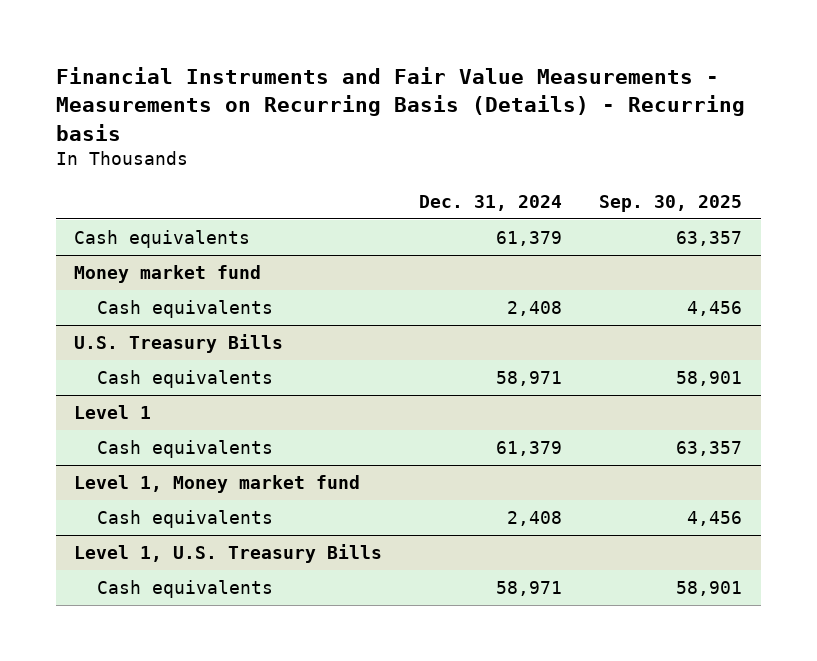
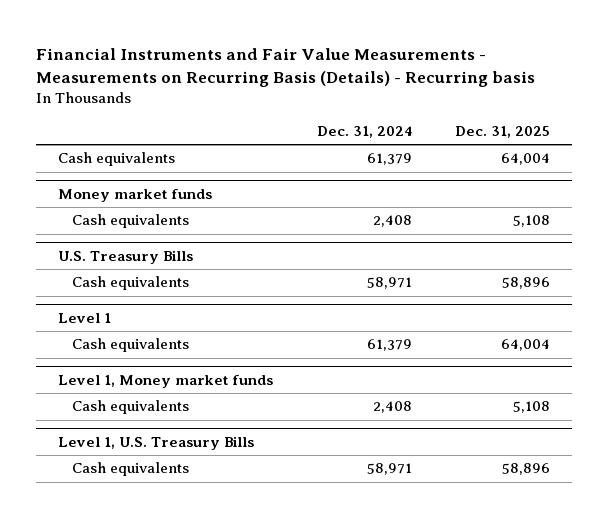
[599,194,743,212] Sep. 30, 2025 -> none
none -> [455,126,551,139] Dec. 31, 2025
[74,265,262,284] Money market fund -> [58,189,213,203] Money market funds
[74,475,361,494] Level 1, Money market fund -> [58,375,274,389] Level 1, Money market funds

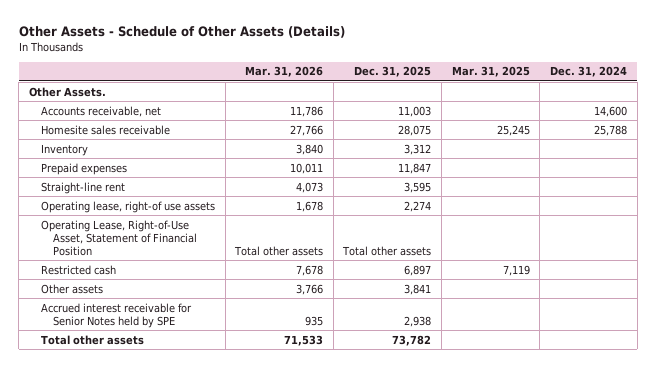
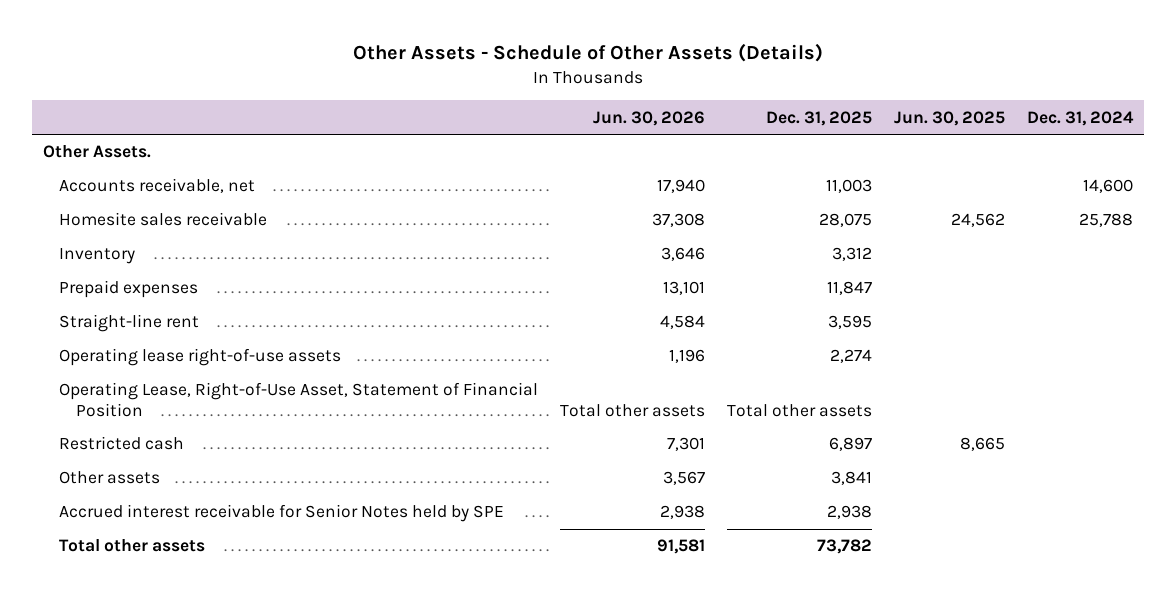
[245,66,324,78] Mar. 31, 2026 -> none
[451,66,530,78] Mar. 31, 2025 -> none
none -> [593,110,706,126] Jun. 30, 2026
none -> [893,110,1005,126] Jun. 30, 2025
[41,200,216,213] Operating lease, right-of use assets -> [59,348,342,367] Operating lease right-of-use assets

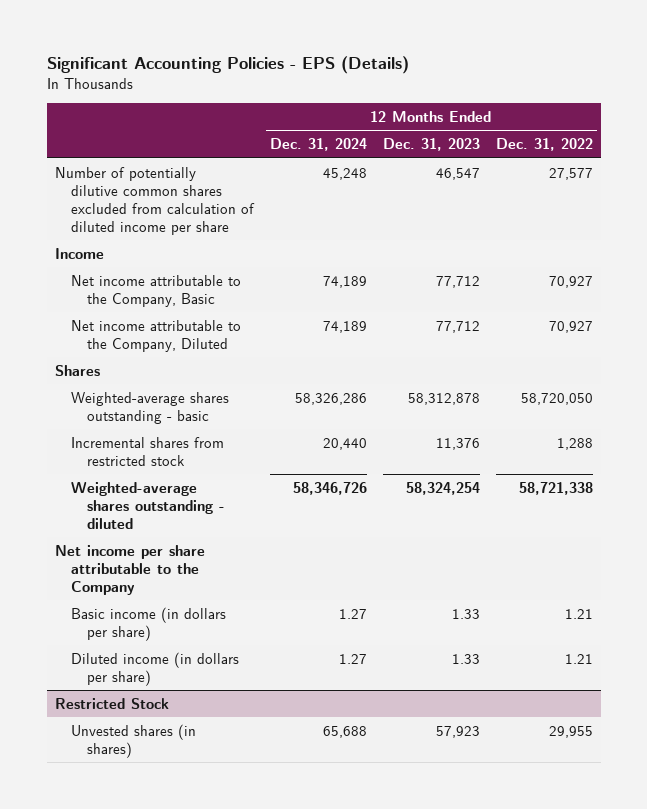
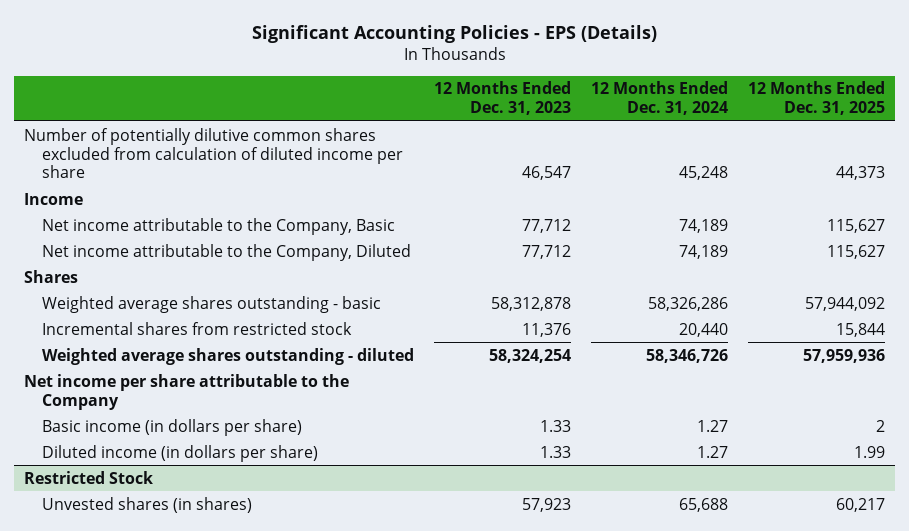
[495,138,593,152] Dec. 31, 2022 -> none
none -> [747,81,885,116] 12 Months Ended Dec. 31, 2025
[70,391,229,424] Weighted-average shares outstanding - basic -> [41,295,381,313] Weighted average shares outstanding - basic
[70,481,225,529] Weighted-average shares outstanding - diluted -> [41,347,414,365] Weighted average shares outstanding - diluted

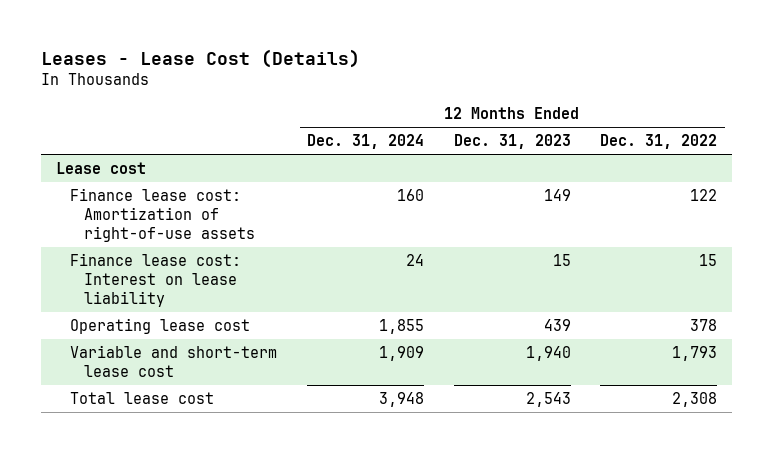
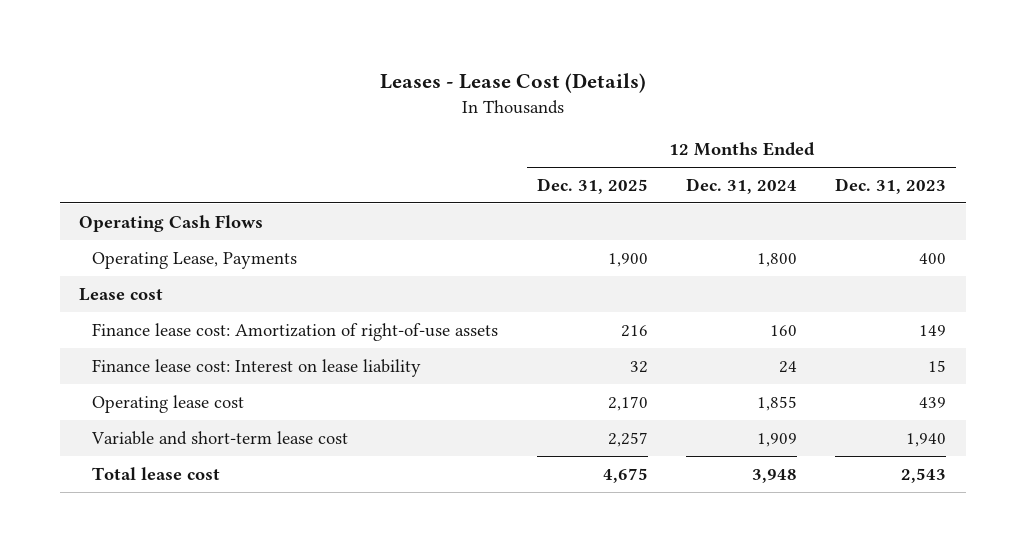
[600,134,718,150] Dec. 31, 2022 -> none
none -> [536,177,648,194] Dec. 31, 2025
none -> [79,214,264,232] Operating Cash Flows
none -> [92,251,298,269] Operating Lease, Payments

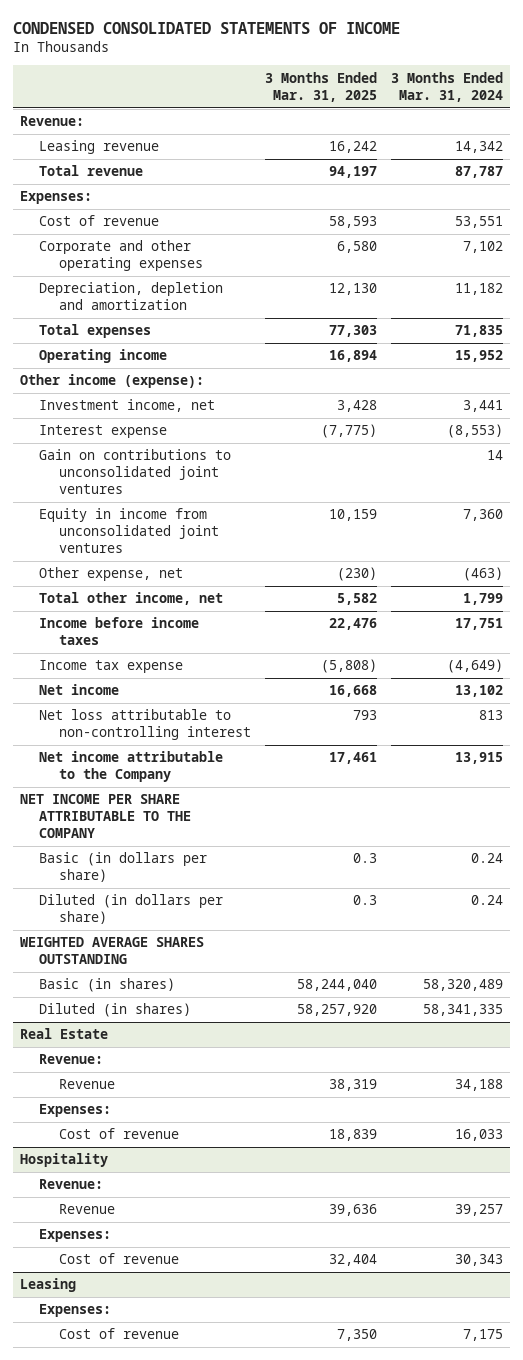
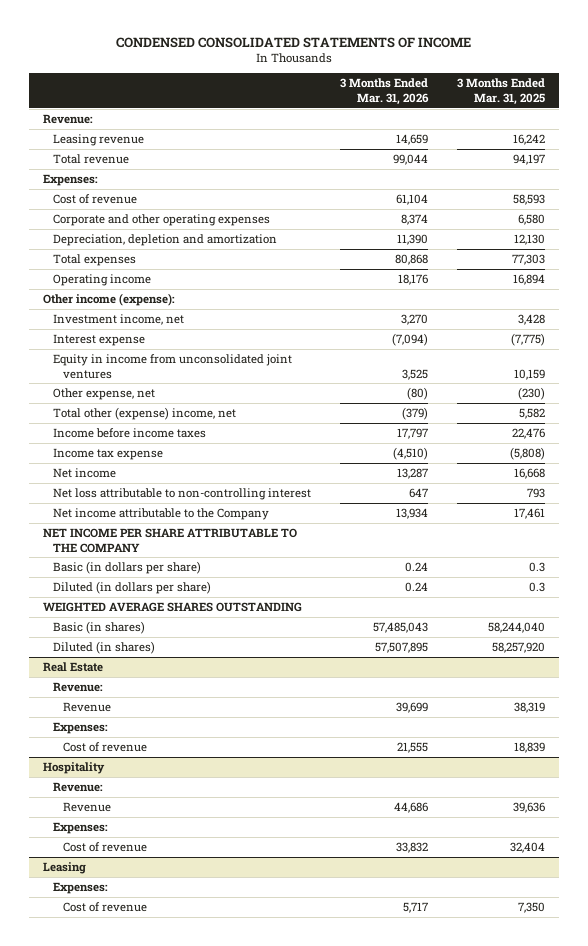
[390,71,503,102] 3 Months Ended Mar. 31, 2024 -> none
none -> [339,78,429,105] 3 Months Ended Mar. 31, 2026
[39,449,232,495] Gain on contributions to unconsolidated joint ventures -> none
[39,592,224,606] Total other income, net -> [53,406,237,420] Total other (expense) income, net

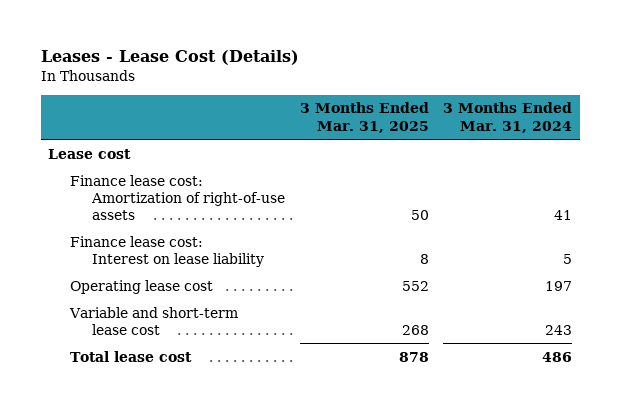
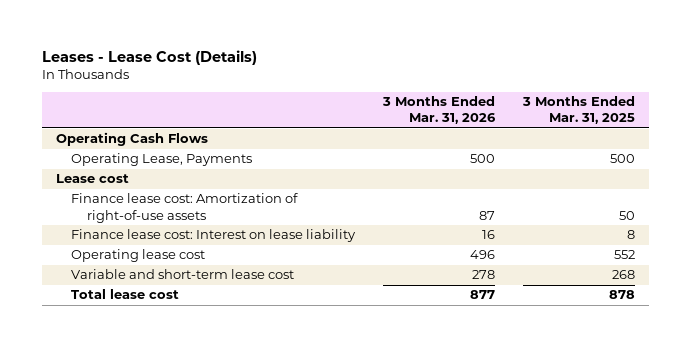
[443,102,573,133] 3 Months Ended Mar. 31, 2024 -> none
none -> [382,96,497,125] 3 Months Ended Mar. 31, 2026
none -> [55,132,208,147] Operating Cash Flows
none -> [71,153,253,167] Operating Lease, Payments

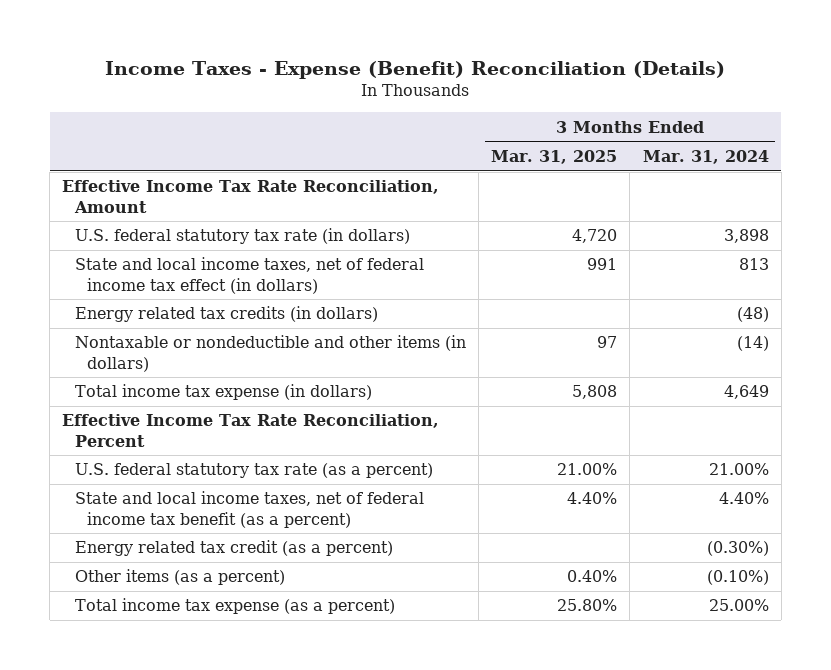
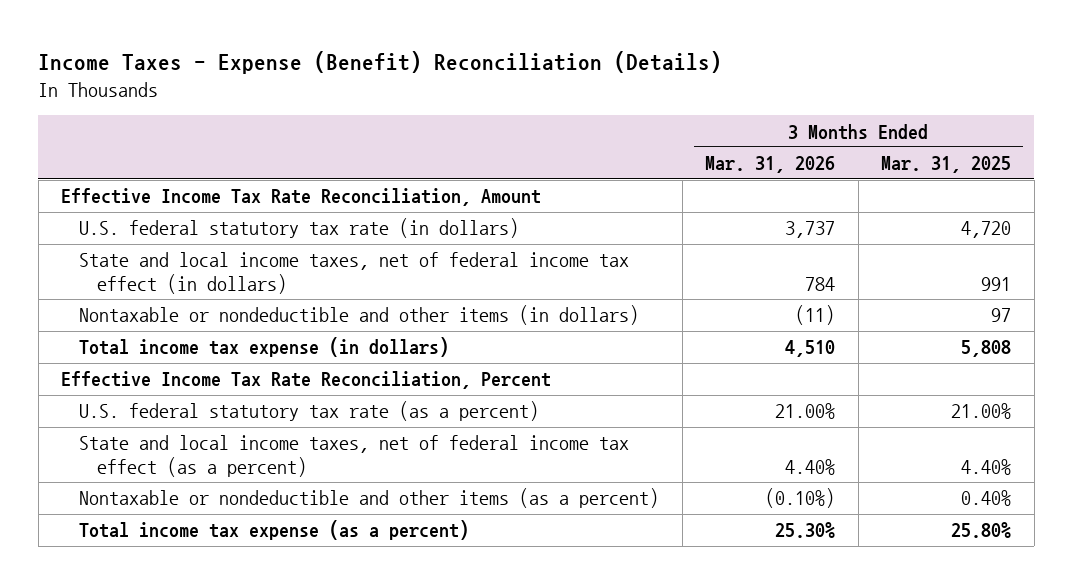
[642,149,769,164] Mar. 31, 2024 -> none
none -> [705,156,836,174] Mar. 31, 2026
[74,306,378,323] Energy related tax credits (in dollars) -> none
[74,540,393,557] Energy related tax credit (as a percent) -> none
[74,491,424,528] State and local income taxes, net of federal income tax benefit (as a percent) -> [78,435,629,477] State and local income taxes, net of federal income tax effect (as a percent)
[74,569,285,586] Other items (as a percent) -> [78,488,659,509] Nontaxable or nondeductible and other items (as a percent)

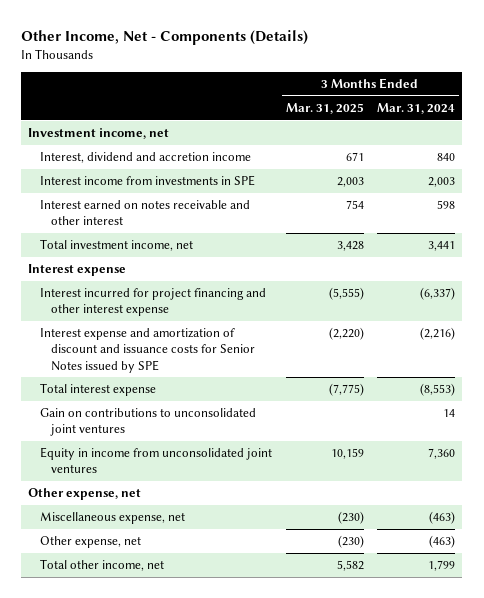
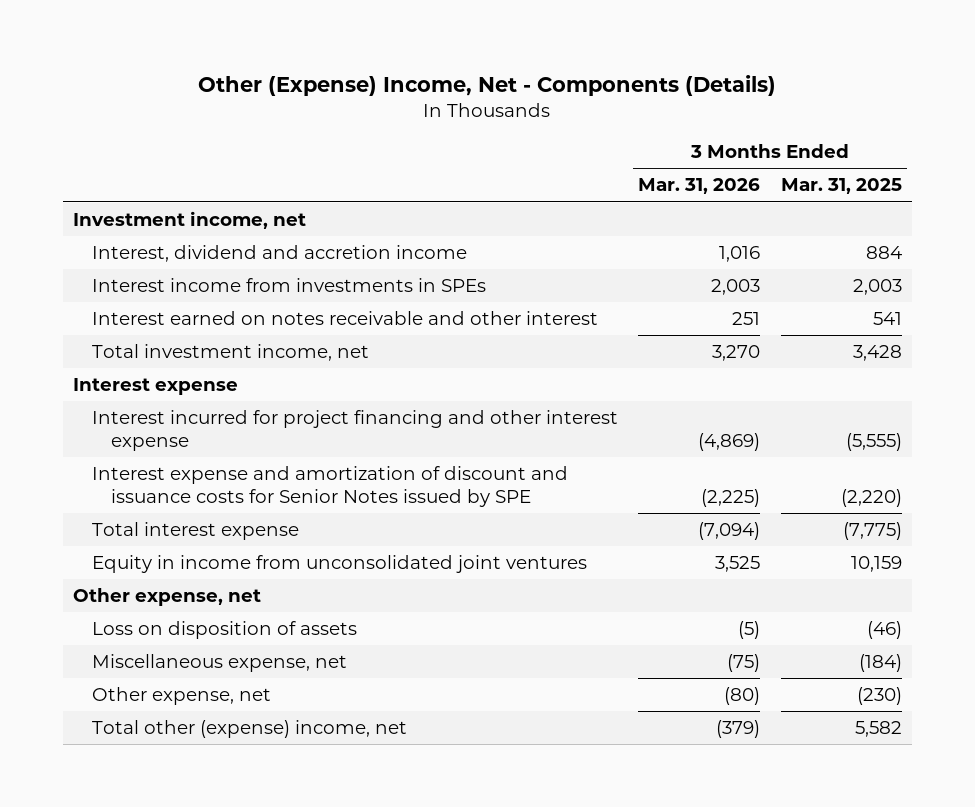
[21,30,309,46] Other Income, Net - Components (Details) -> [198,74,777,96] Other (Expense) Income, Net - Components (Details)
[377,102,456,114] Mar. 31, 2024 -> none
none -> [638,178,761,195] Mar. 31, 2026
[345,152,364,162] 671 -> [865,246,902,260] 884
[39,175,255,187] Interest income from investments in SPE -> [92,278,487,293] Interest income from investments in SPEs
[345,200,364,210] 754 -> [872,312,902,326] 541
[39,408,256,437] Gain on contributions to unconsolidated joint ventures -> none
none -> [92,621,358,640] Loss on disposition of assets
[337,511,364,525] (230) -> [858,654,902,673] (184)
[39,559,164,572] Total other income, net -> [92,720,408,739] Total other (expense) income, net

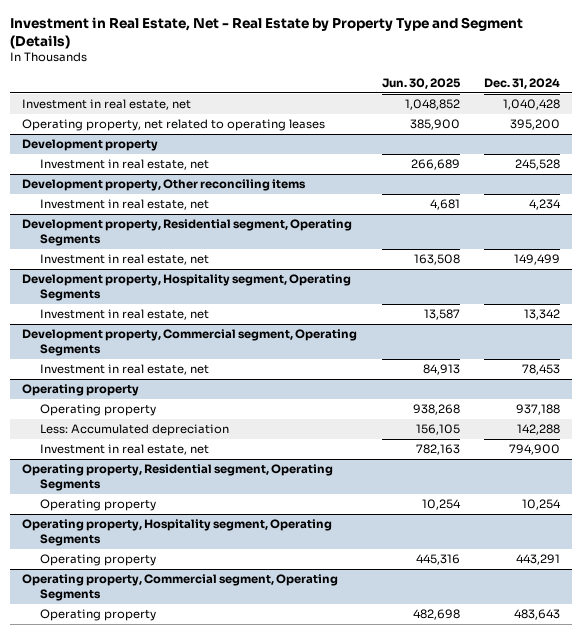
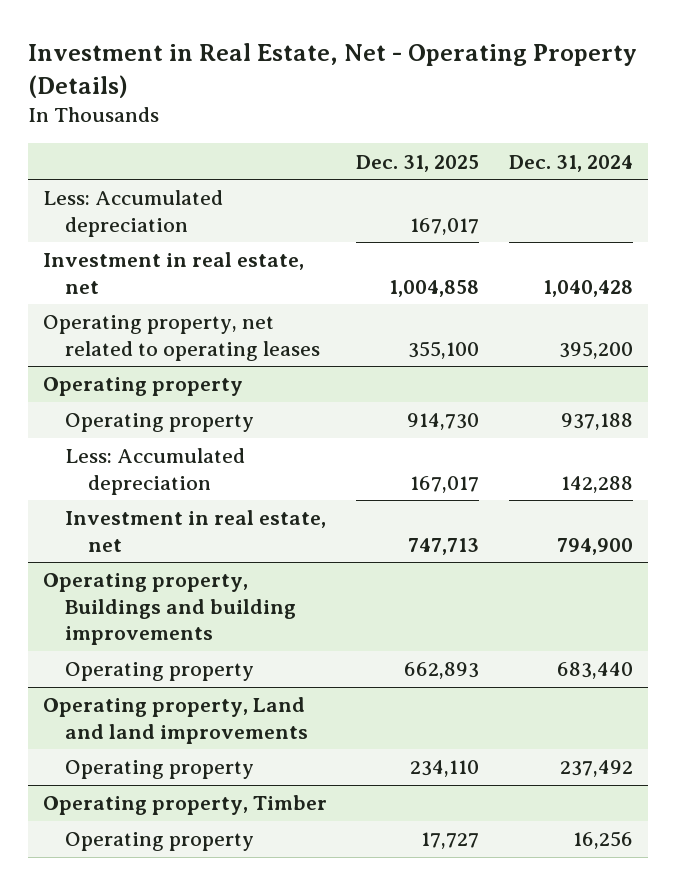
[10,16,524,49] Investment in Real Estate, Net - Real Estate by Property Type and Segment (Details) -> [27,42,637,98] Investment in Real Estate, Net - Operating Property (Details)
[381,78,461,90] Jun. 30, 2025 -> none
none -> [356,154,480,172] Dec. 31, 2025
none -> [42,190,223,237] Less: Accumulated depreciation
[22,139,159,152] Development property -> none
[39,159,209,171] Investment in real estate, net -> none
[22,179,307,192] Development property, Other reconciling items -> none
[39,199,209,211] Investment in real estate, net -> none
[22,219,353,246] Development property, Residential segment, Operating Segments -> none
[39,254,209,266] Investment in real estate, net -> none
[22,274,352,301] Development property, Hospitality segment, Operating Segments -> none
[39,309,209,321] Investment in real estate, net -> none
[22,329,358,356] Development property, Commercial segment, Operating Segments -> none
[39,364,209,376] Investment in real estate, net -> none
[22,464,334,491] Operating property, Residential segment, Operating Segments -> none
[22,519,333,546] Operating property, Hospitality segment, Operating Segments -> none
[22,574,339,601] Operating property, Commercial segment, Operating Segments -> none
none -> [42,573,297,646] Operating property, Buildings and building improvements
[522,499,562,511] 10,254 -> [557,662,634,680] 683,440
none -> [42,697,309,744] Operating property, Land and land improvements
[516,554,561,566] 443,291 -> [560,760,634,778] 237,492
none -> [42,795,327,816] Operating property, Timber
[514,609,561,621] 483,643 -> [573,831,634,850] 16,256

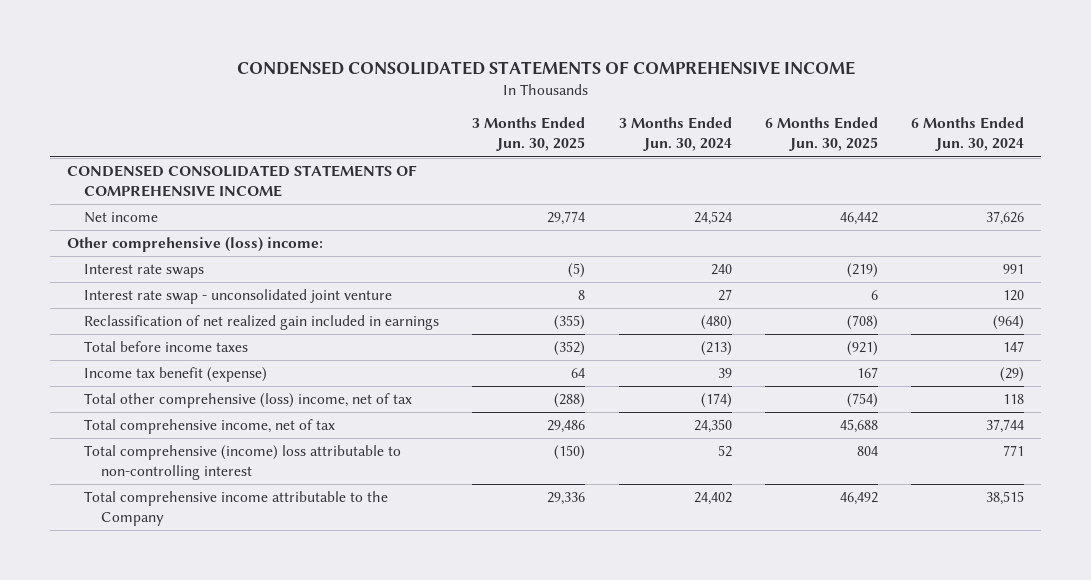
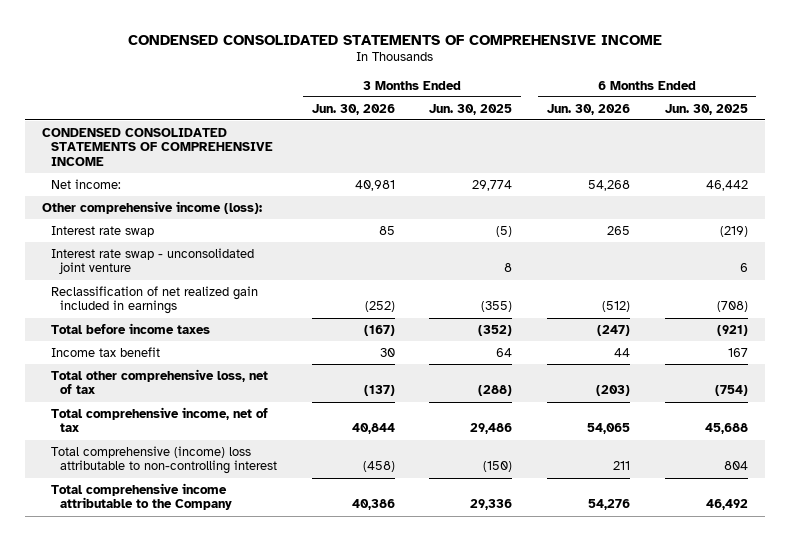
[618,117,732,152] 3 Months Ended Jun. 30, 2024 -> none
[911,117,1025,152] 6 Months Ended Jun. 30, 2024 -> none
none -> [311,103,395,115] Jun. 30, 2026
none -> [546,103,630,115] Jun. 30, 2026
[84,212,159,224] Net income -> [51,178,122,189] Net income:
[66,237,323,253] Other comprehensive (loss) income: -> [42,200,263,214] Other comprehensive income (loss):
[84,264,205,279] Interest rate swaps -> [51,225,155,237] Interest rate swap
[84,367,268,383] Income tax benefit (expense) -> [51,346,161,357] Income tax benefit
[84,393,413,409] Total other comprehensive (loss) income, net of tax -> [51,368,269,395] Total other comprehensive loss, net of tax

